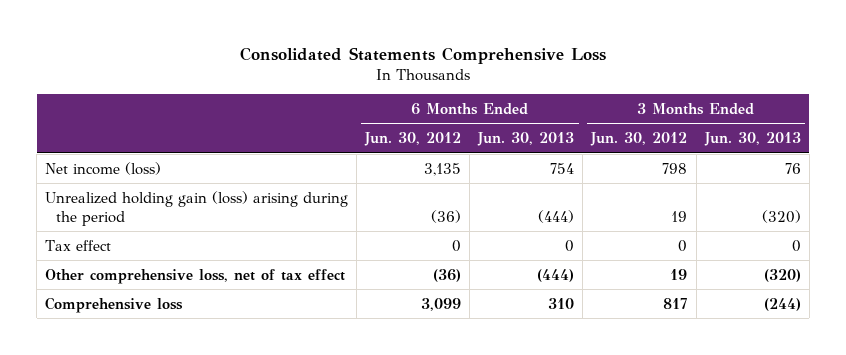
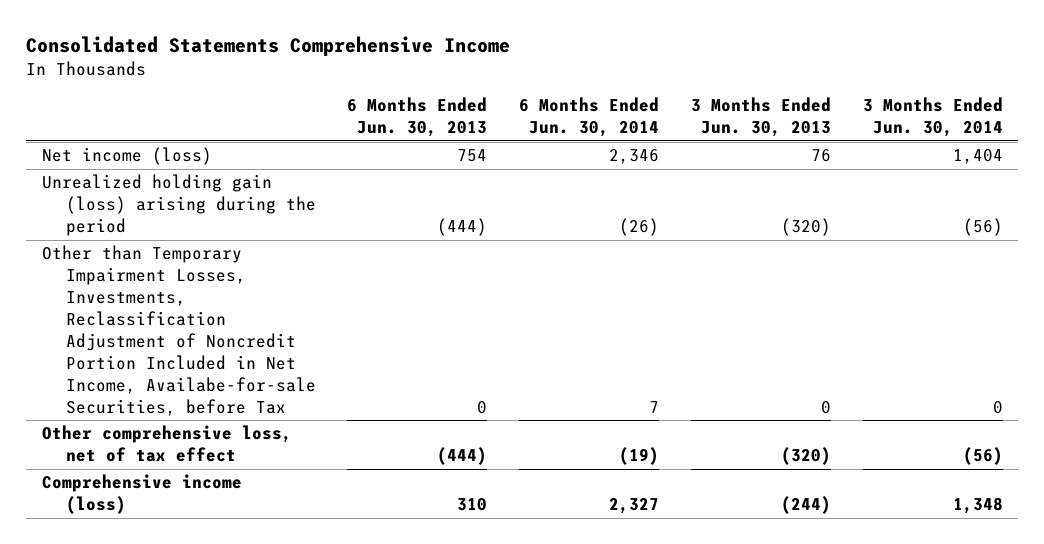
[239,46,606,64] Consolidated Statements Comprehensive Loss -> [25,36,510,57] Consolidated Statements Comprehensive Income
[364,132,462,147] Jun. 30, 2012 -> none
[590,132,688,147] Jun. 30, 2012 -> none
none -> [519,97,660,138] 6 Months Ended Jun. 30, 2014
none -> [862,97,1003,138] 3 Months Ended Jun. 30, 2014
[45,239,112,251] Tax effect -> none
none -> [41,245,316,417] Other than Temporary Impairment Losses, Investments, Reclassification Adjustment of Noncredit Portion Included in Net Income, Availabe-for-sale Securities, before Tax
[45,296,184,313] Comprehensive loss -> [41,474,242,515] Comprehensive income (loss)

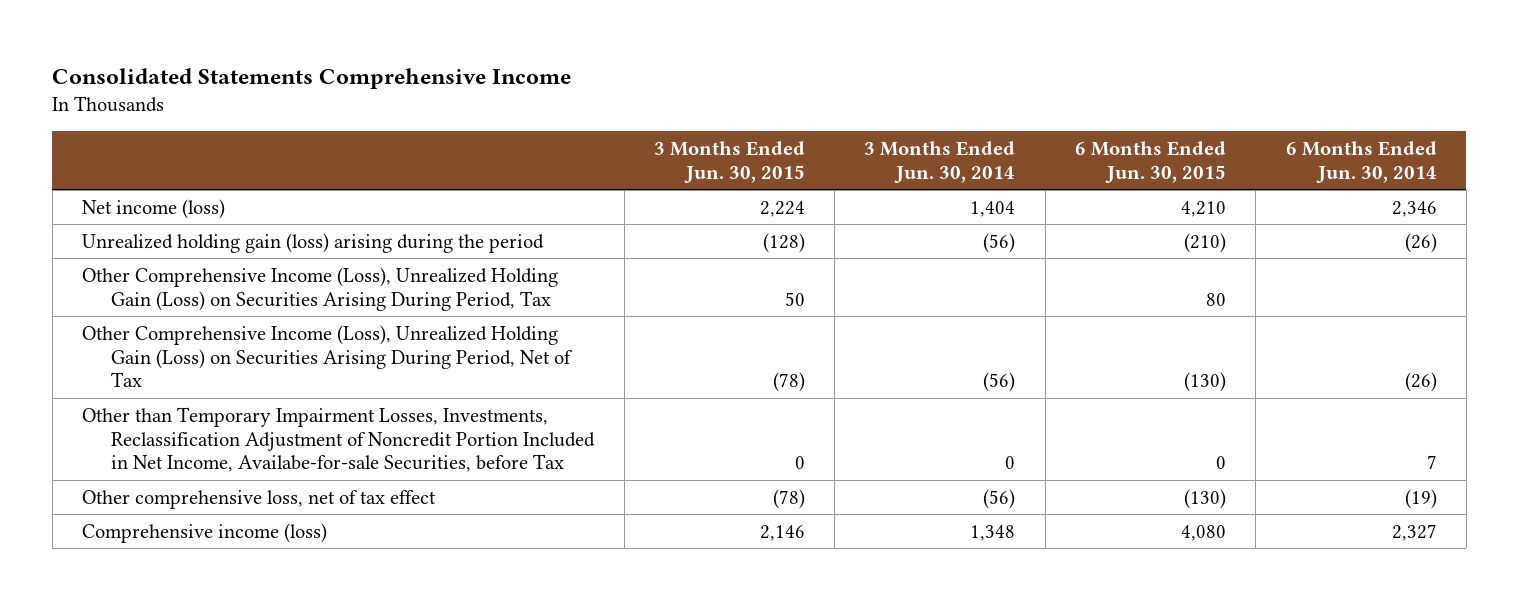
[347,97,488,138] 6 Months Ended Jun. 30, 2013 -> none
[690,97,831,138] 3 Months Ended Jun. 30, 2013 -> none
none -> [653,140,805,183] 3 Months Ended Jun. 30, 2015
none -> [1075,140,1227,183] 6 Months Ended Jun. 30, 2015
none -> [81,266,558,311] Other Comprehensive Income (Loss), Unrealized Holding Gain (Loss) on Securities Arising During Period, Tax
none -> [81,324,574,388] Other Comprehensive Income (Loss), Unrealized Holding Gain (Loss) on Securities Arising During Period, Net of Tax

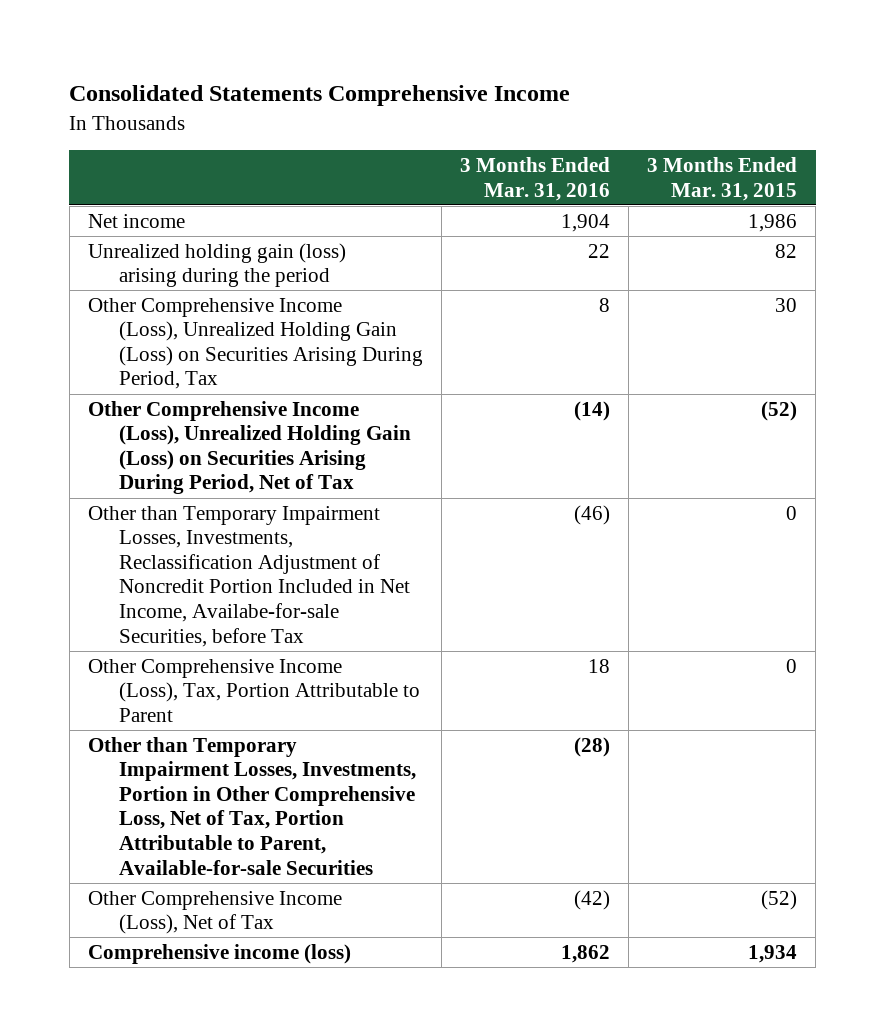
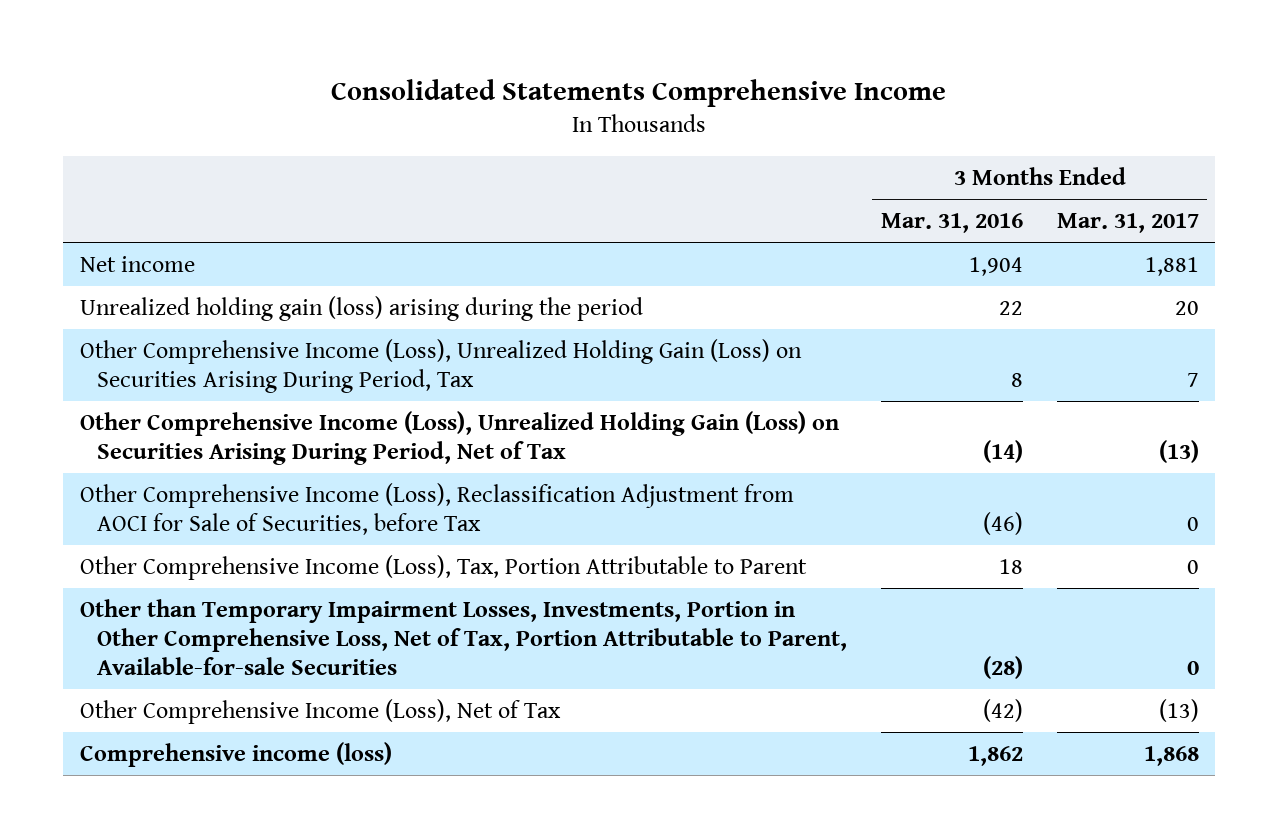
[647,157,798,201] 3 Months Ended Mar. 31, 2015 -> none
none -> [1056,212,1199,233] Mar. 31, 2017
[87,505,410,647] Other than Temporary Impairment Losses, Investments, Reclassification Adjustment of Noncredit Portion Included in Net Income, Availabe-for-sale Securities, before Tax -> none
none -> [80,482,795,535] Other Comprehensive Income (Loss), Reclassification Adjustment from AOCI for Sale of Securities, before Tax

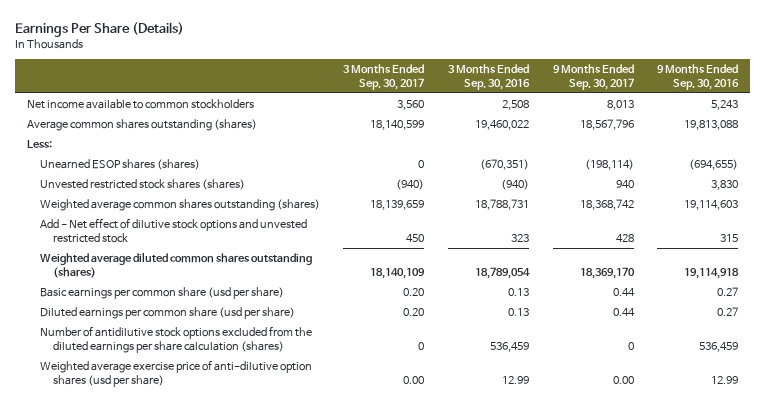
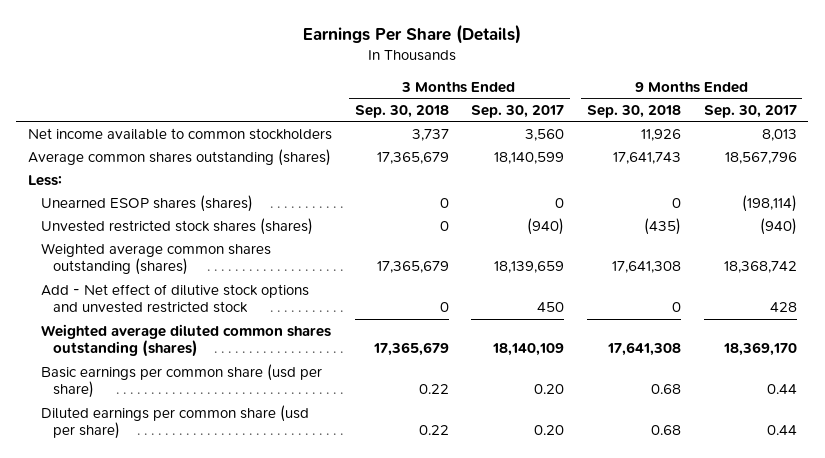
[447,64,530,90] 3 Months Ended Sep. 30, 2016 -> none
[657,64,740,90] 9 Months Ended Sep. 30, 2016 -> none
none -> [354,104,449,118] Sep. 30, 2018
none -> [587,104,682,118] Sep. 30, 2018
[615,180,634,189] 940 -> [759,217,797,235] (940)
[39,326,312,353] Number of antidilutive stock options excluded from the diluted earnings per share calculation (shares) -> none
[39,360,312,387] Weighted average exercise price of anti-dilutive option shares (usd per share) -> none

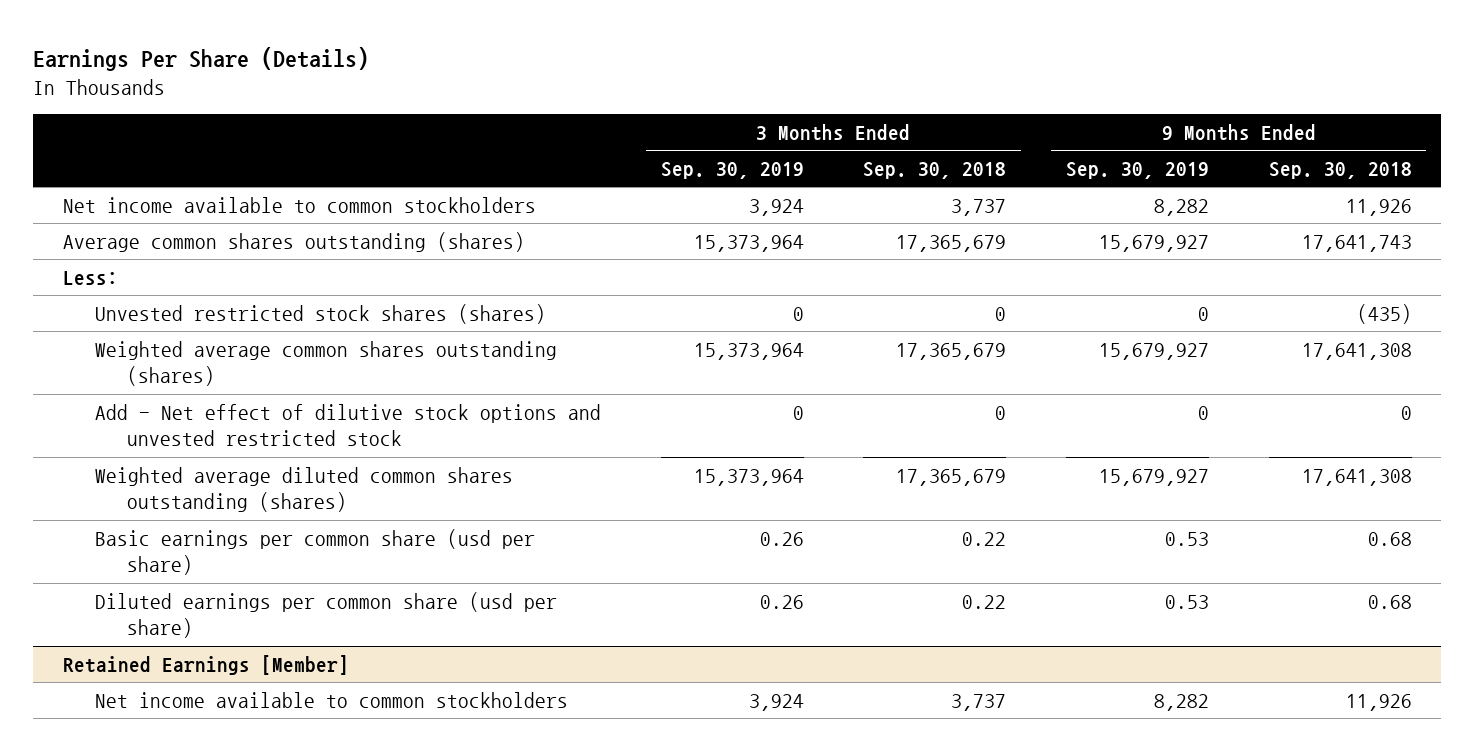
[471,104,565,118] Sep. 30, 2017 -> none
[703,104,797,118] Sep. 30, 2017 -> none
none -> [660,162,804,180] Sep. 30, 2019
none -> [1065,162,1209,180] Sep. 30, 2019
[40,194,253,212] Unearned ESOP shares (shares) -> none
none -> [63,654,350,675] Retained Earnings [Member]
none -> [94,691,568,708] Net income available to common stockholders

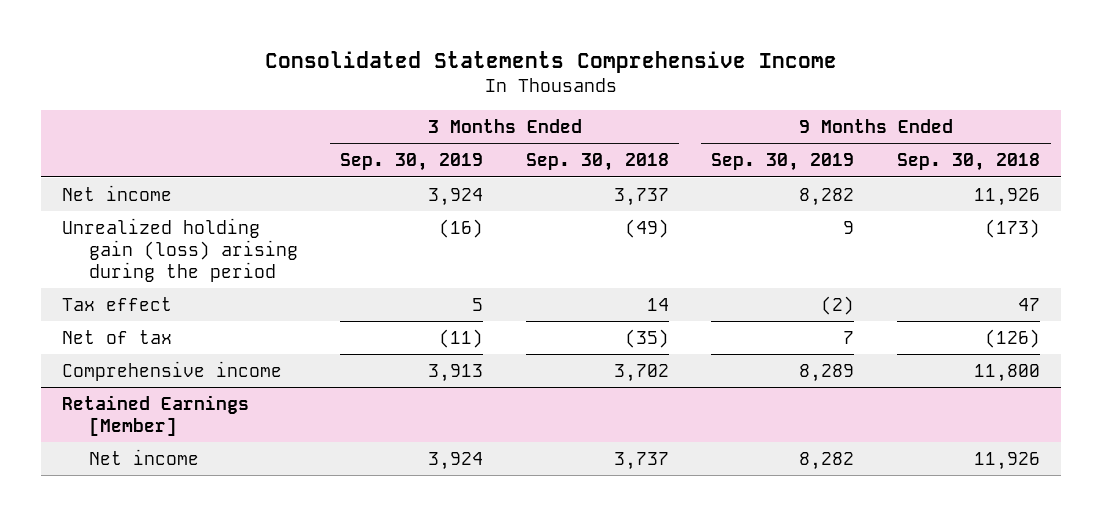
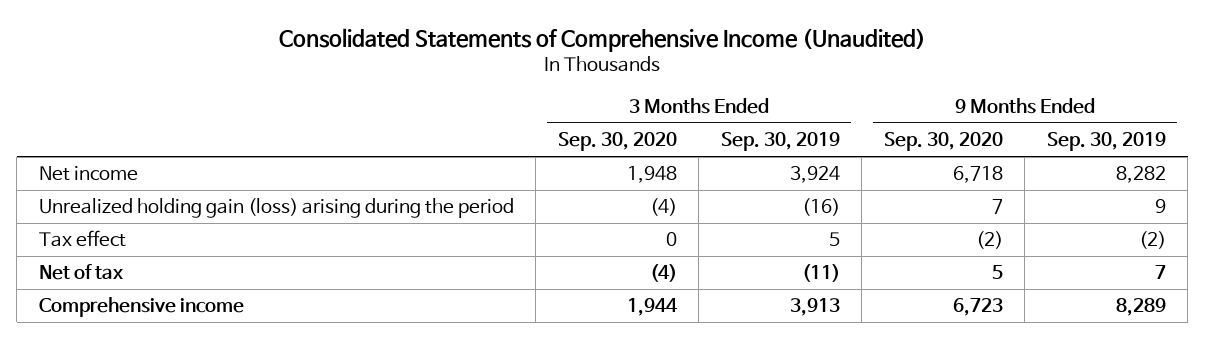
[265,51,838,74] Consolidated Statements Comprehensive Income -> [279,27,927,52] Consolidated Statements of Comprehensive Income (Unaudited)
[525,153,669,172] Sep. 30, 2018 -> none
[896,153,1040,172] Sep. 30, 2018 -> none
none -> [557,132,677,152] Sep. 30, 2020
none -> [883,132,1003,152] Sep. 30, 2020
[62,394,250,436] Retained Earnings [Member] -> none
[88,448,199,465] Net income -> none

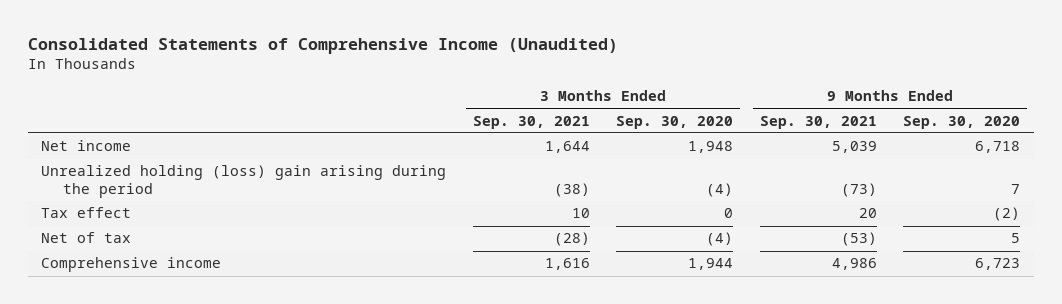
[720,132,840,152] Sep. 30, 2019 -> none
[1046,132,1166,152] Sep. 30, 2019 -> none
none -> [472,115,590,129] Sep. 30, 2021
none -> [759,115,877,129] Sep. 30, 2021
[38,198,514,219] Unrealized holding gain (loss) arising during the period -> [41,165,447,199] Unrealized holding (loss) gain arising during the period

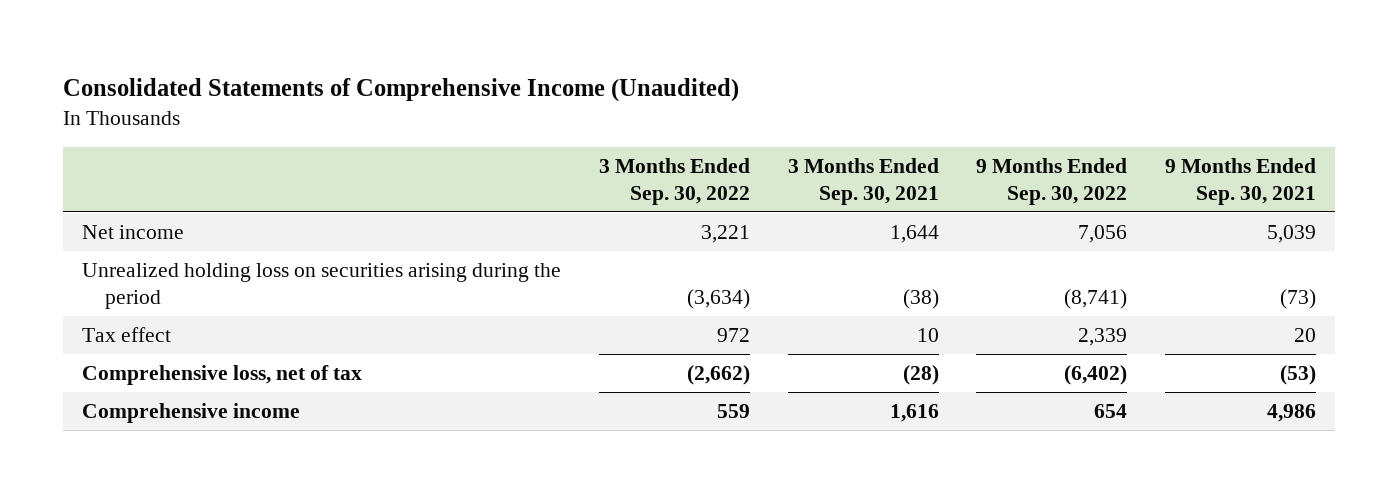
[616,115,734,129] Sep. 30, 2020 -> none
[903,115,1021,129] Sep. 30, 2020 -> none
none -> [598,157,750,205] 3 Months Ended Sep. 30, 2022
none -> [976,157,1128,205] 9 Months Ended Sep. 30, 2022
[41,165,447,199] Unrealized holding (loss) gain arising during the period -> [82,263,562,309] Unrealized holding loss on securities arising during the period
[41,232,132,244] Net of tax -> [82,365,363,386] Comprehensive loss, net of tax

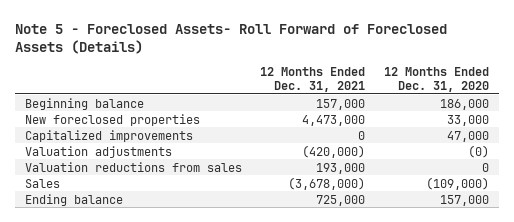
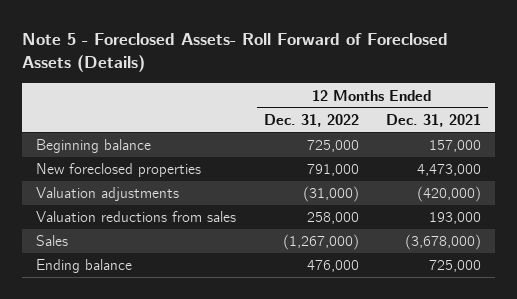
[384,66,490,92] 12 Months Ended Dec. 31, 2020 -> none
none -> [263,113,359,127] Dec. 31, 2022
[24,129,193,142] Capitalized improvements -> none

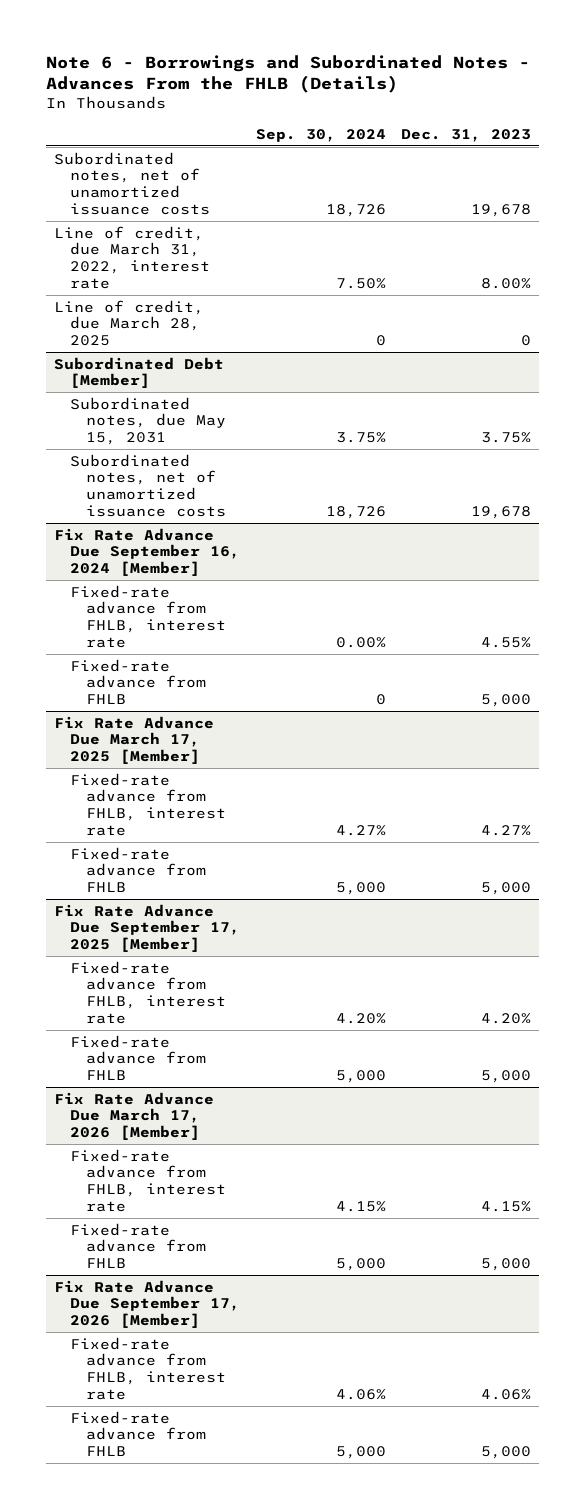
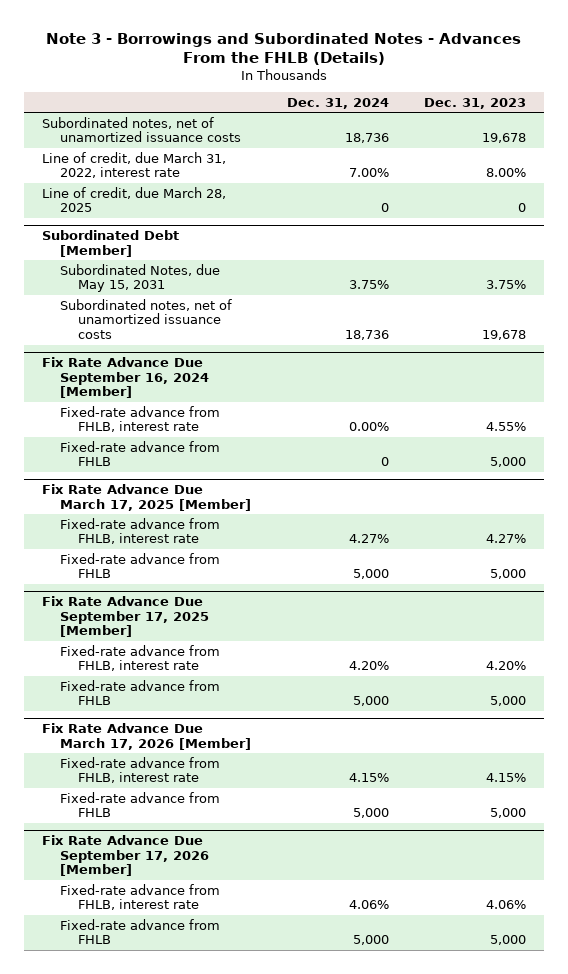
[46,54,531,94] Note 6 - Borrowings and Subordinated Notes - Advances From the FHLB (Details) -> [46,32,522,65] Note 3 - Borrowings and Subordinated Notes - Advances From the FHLB (Details)
[255,128,386,142] Sep. 30, 2024 -> none
none -> [286,97,389,109] Dec. 31, 2024
[70,396,227,445] Subordinated notes, due May 15, 2031 -> [60,263,221,293] Subordinated Notes, due May 15, 2031

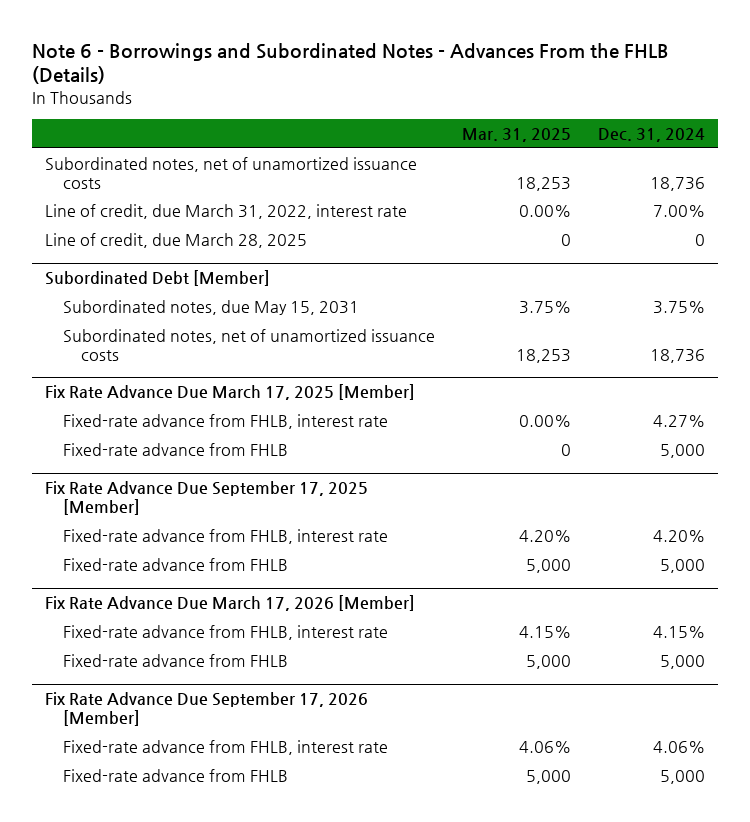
[46,32,522,65] Note 3 - Borrowings and Subordinated Notes - Advances From the FHLB (Details) -> [31,42,669,85] Note 6 - Borrowings and Subordinated Notes - Advances From the FHLB (Details)
[424,97,527,109] Dec. 31, 2023 -> none
none -> [461,128,571,143] Mar. 31, 2025
[60,263,221,293] Subordinated Notes, due May 15, 2031 -> [62,299,359,315] Subordinated notes, due May 15, 2031
[42,356,210,399] Fix Rate Advance Due September 16, 2024 [Member] -> none
[60,405,221,433] Fixed-rate advance from FHLB, interest rate -> none
[60,440,221,467] Fixed-rate advance from FHLB -> none

